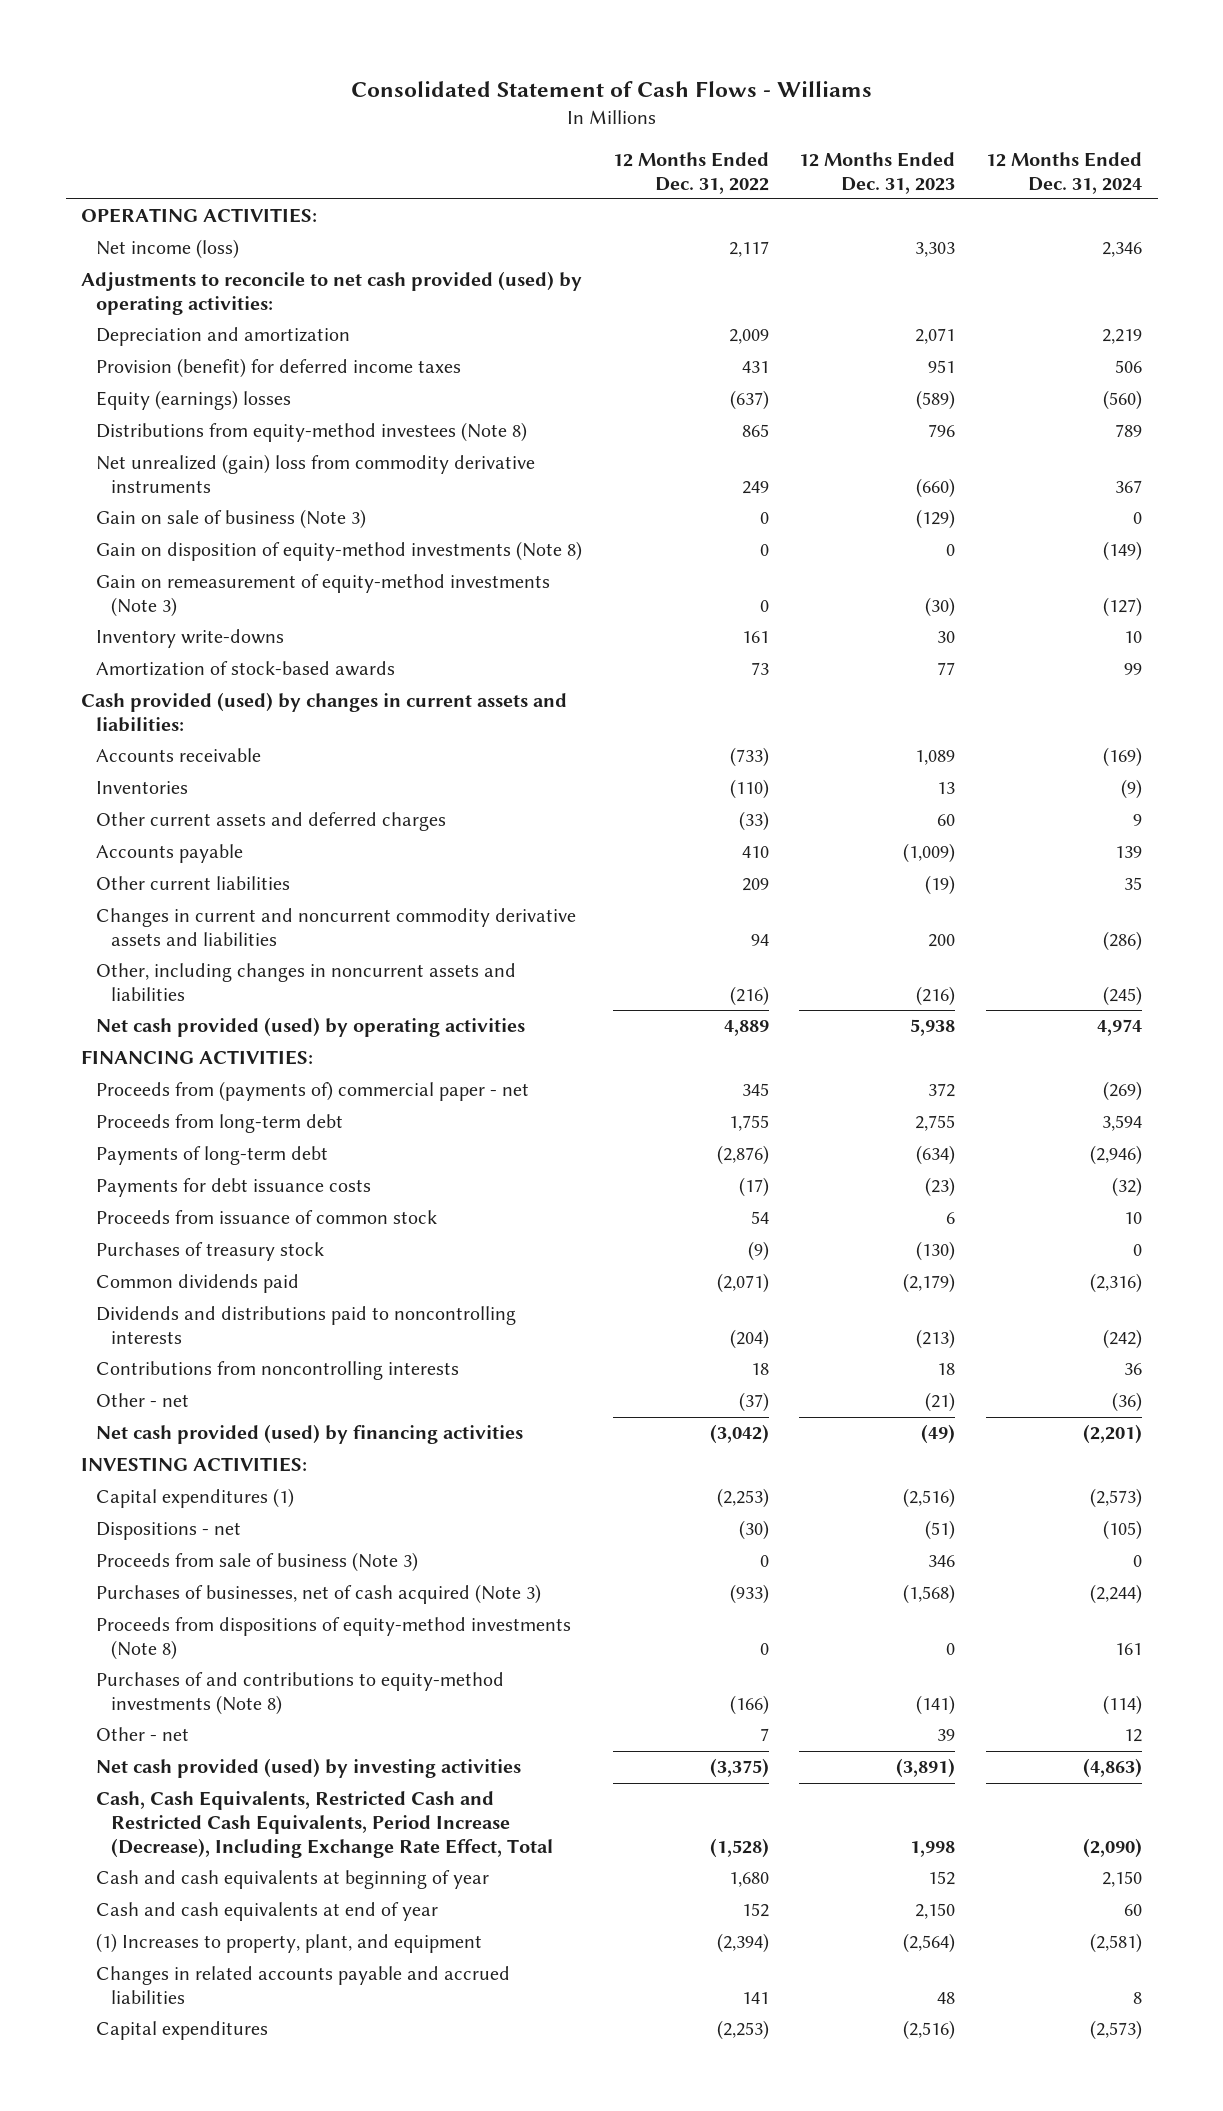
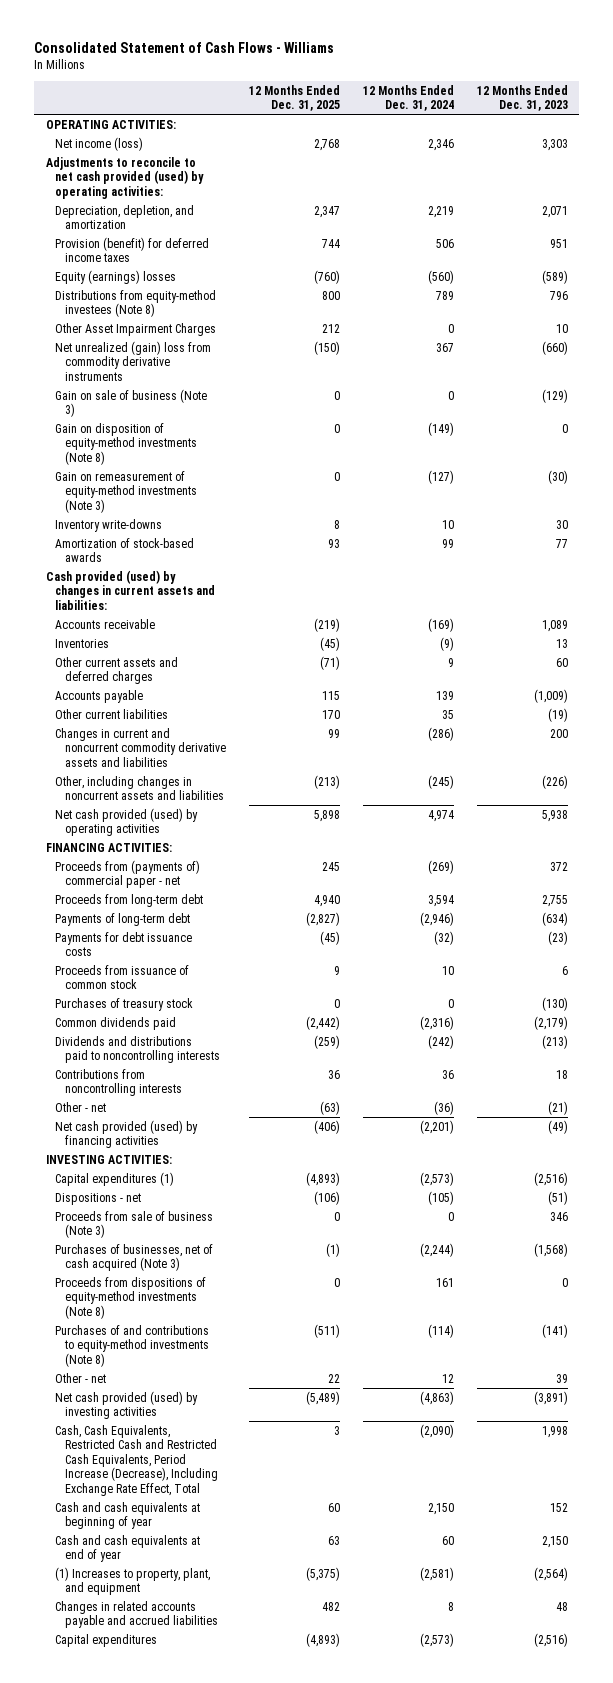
[612,151,769,194] 12 Months Ended Dec. 31, 2022 -> none
none -> [248,84,340,112] 12 Months Ended Dec. 31, 2025
[95,327,350,347] Depreciation and amortization -> [55,204,195,230] Depreciation, depletion, and amortization
none -> [55,322,217,336] Other Asset Impairment Charges
[916,986,956,1007] (216) -> [541,774,568,789] (226)

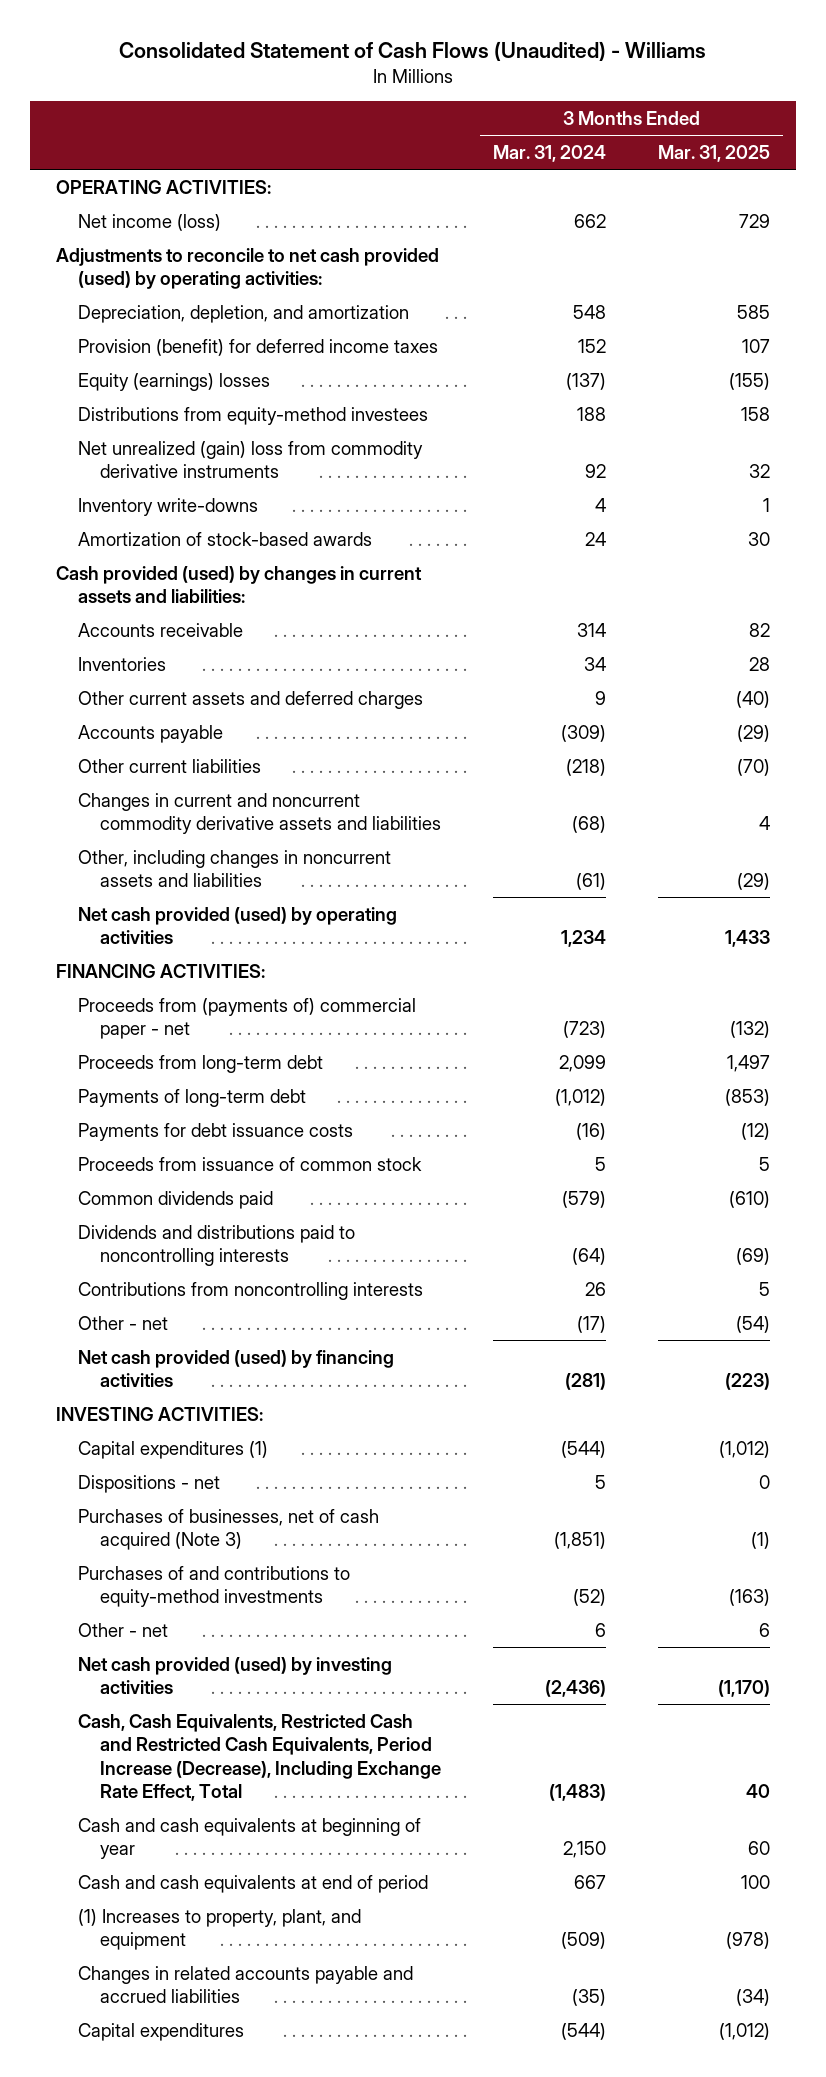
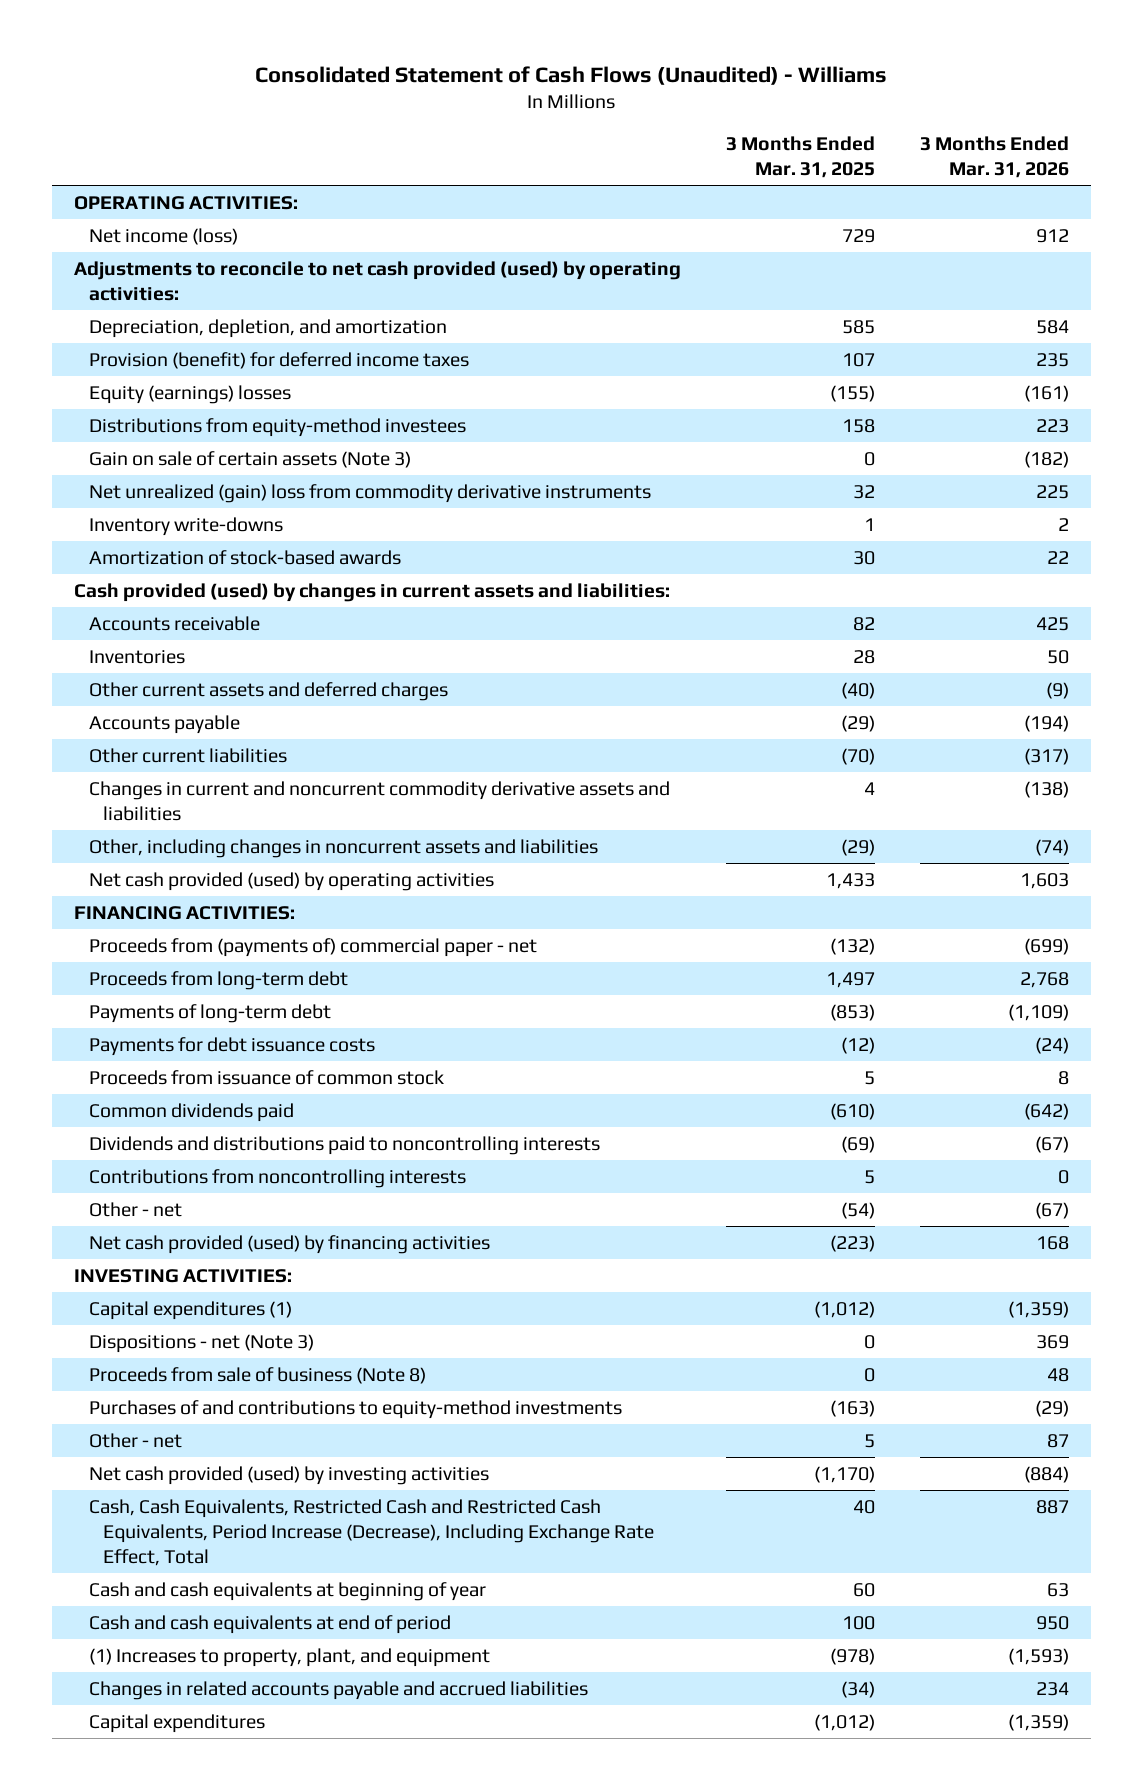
[493,144,607,162] Mar. 31, 2024 -> none
none -> [919,135,1069,178] 3 Months Ended Mar. 31, 2026
none -> [88,450,411,468] Gain on sale of certain assets (Note 3)
[77,1508,379,1551] Purchases of businesses, net of cash acquired (Note 3) -> none
[77,1474,220,1493] Dispositions - net -> [88,1333,314,1353] Dispositions - net (Note 3)
none -> [88,1366,426,1384] Proceeds from sale of business (Note 8)
[759,1622,771,1637] 6 -> [863,1433,875,1448] 5

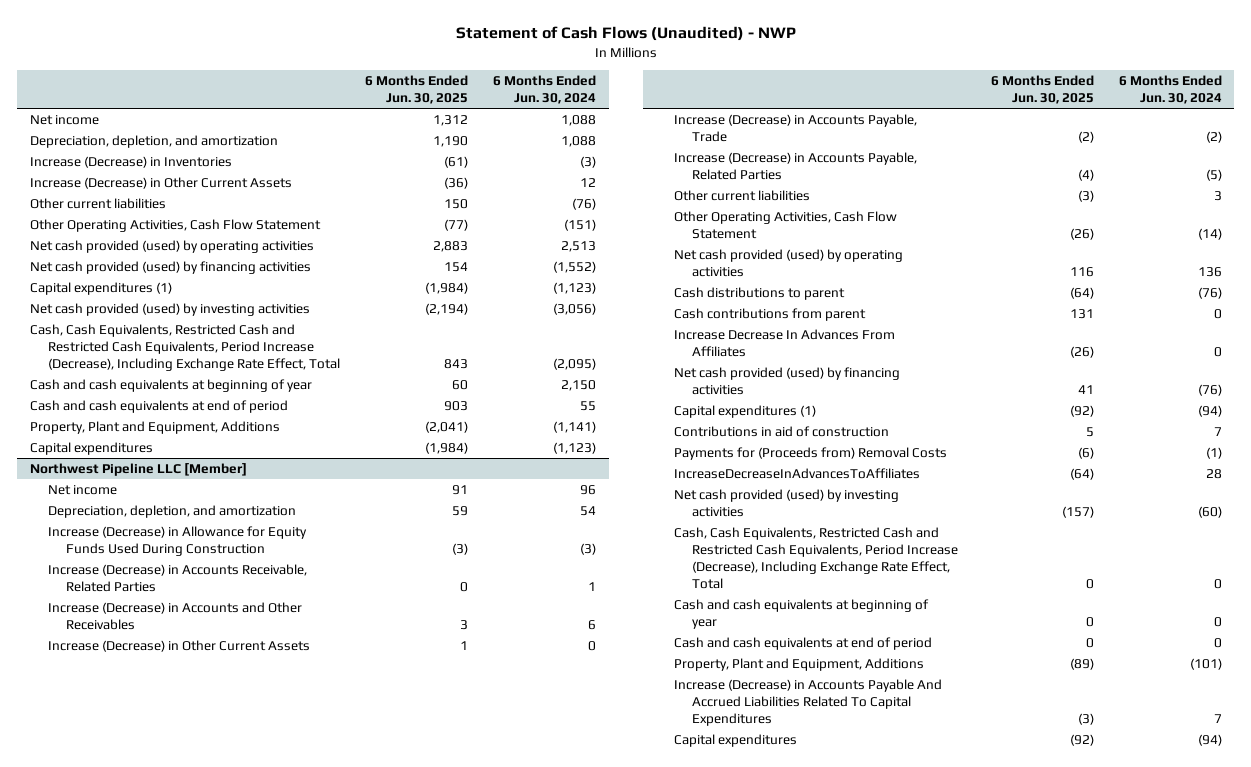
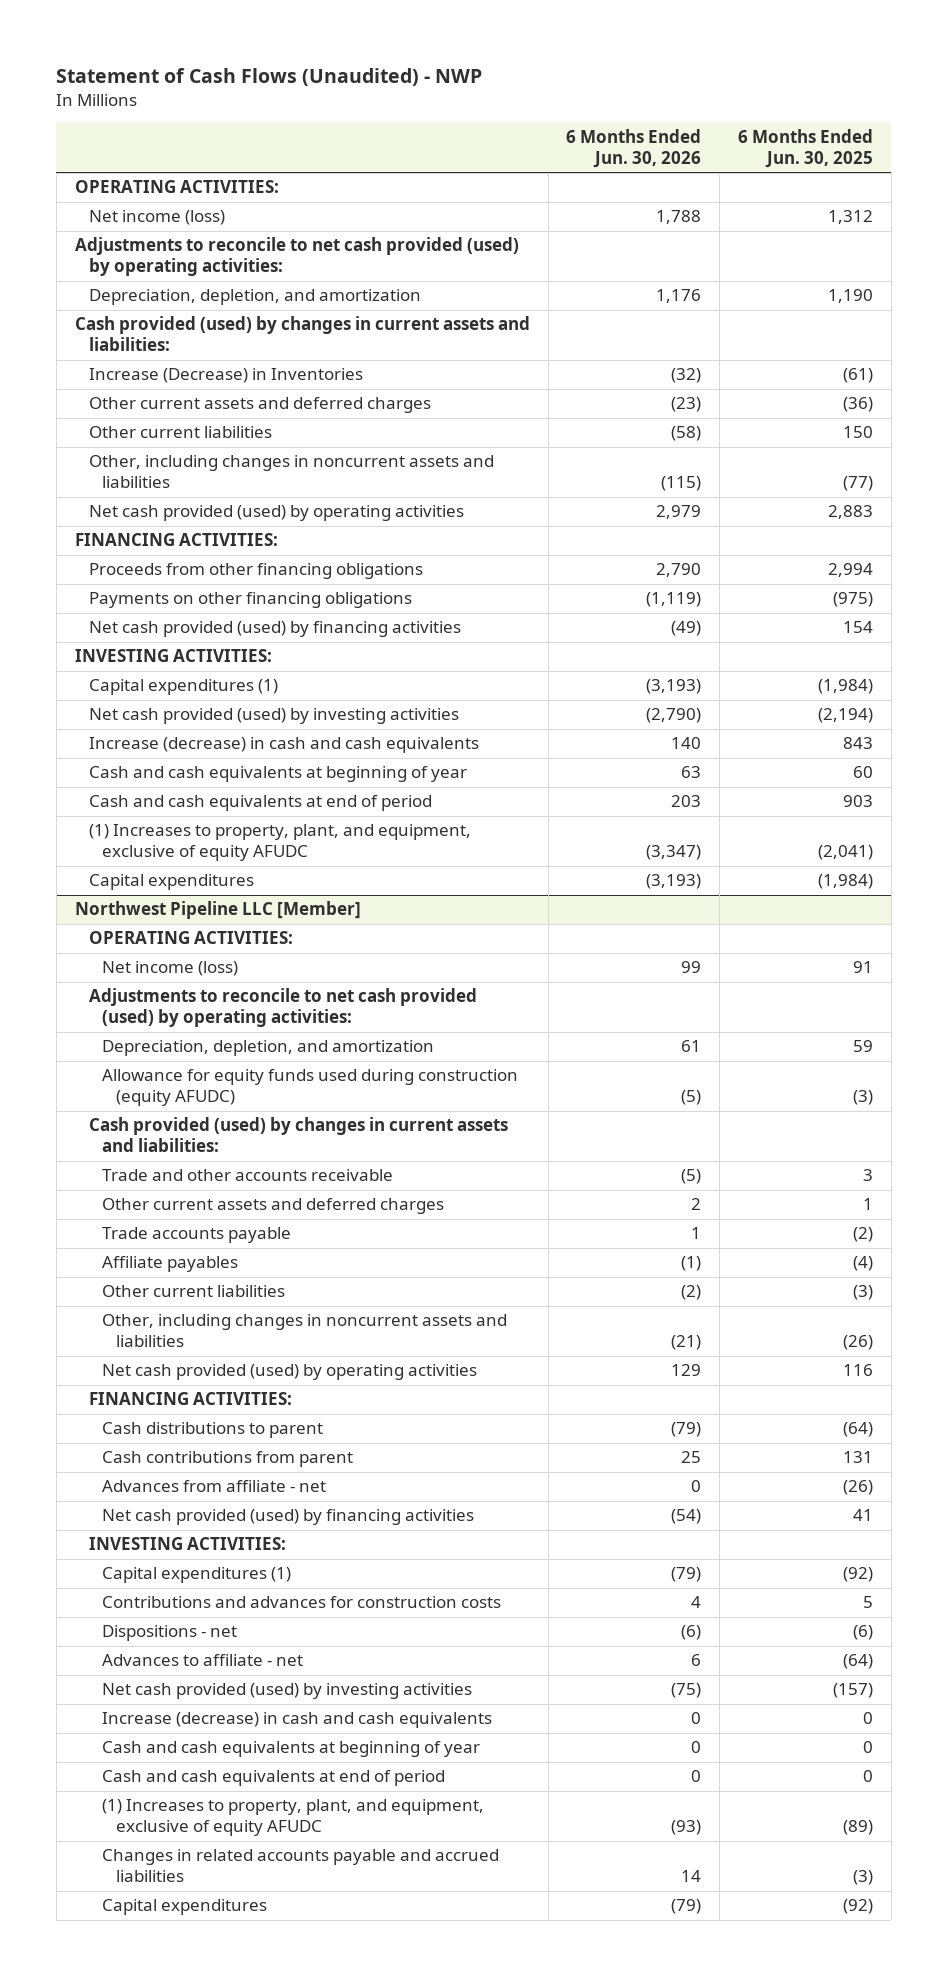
[492,75,596,105] 6 Months Ended Jun. 30, 2024 -> none
none -> [566,128,702,168] 6 Months Ended Jun. 30, 2026
none -> [74,180,279,194] OPERATING ACTIVITIES:
[29,114,99,125] Net income -> [88,210,225,226] Net income (loss)
none -> [74,237,519,277] Adjustments to reconcile to net cash provided (used) by operating activities:
none -> [74,316,530,352] Cash provided (used) by changes in current assets and liabilities:
[29,176,292,189] Increase (Decrease) in Other Current Assets -> [88,397,431,414] Other current assets and deferred charges
[29,218,321,232] Other Operating Activities, Cash Flow Statement -> [88,455,494,489] Other, including changes in noncurrent assets and liabilities
none -> [74,533,278,547] FINANCING ACTIVITIES:
none -> [88,563,423,580] Proceeds from other financing obligations
none -> [88,592,412,609] Payments on other financing obligations
none -> [74,649,272,663] INVESTING ACTIVITIES:
[29,323,340,372] Cash, Cash Equivalents, Restricted Cash and Restricted Cash Equivalents, Period Increase (Decrease), Including Exchange Rate Effect, Total -> [88,737,479,754] Increase (decrease) in cash and cash equivalents
[29,420,280,434] Property, Plant and Equipment, Additions -> [88,824,471,862] (1) Increases to property, plant, and equipment, exclusive of equity AFUDC
none -> [88,931,293,945] OPERATING ACTIVITIES:
[47,484,117,495] Net income -> [102,961,239,977] Net income (loss)
none -> [88,988,477,1028] Adjustments to reconcile to net cash provided (used) by operating activities:
[47,563,307,592] Increase (Decrease) in Accounts Receivable, Related Parties -> none
[47,525,307,556] Increase (Decrease) in Allowance for Equity Funds Used During Construction -> [102,1069,519,1107] Allowance for equity funds used during construction (equity AFUDC)
none -> [88,1117,508,1153] Cash provided (used) by changes in current assets and liabilities:
[47,601,302,630] Increase (Decrease) in Accounts and Other Receivables -> [102,1169,394,1182] Trade and other accounts receivable
[47,639,310,652] Increase (Decrease) in Other Current Assets -> [102,1198,445,1215] Other current assets and deferred charges
[673,113,917,142] Increase (Decrease) in Accounts Payable, Trade -> [102,1227,292,1244] Trade accounts payable
[673,151,917,180] Increase (Decrease) in Accounts Payable, Related Parties -> [102,1256,239,1273] Affiliate payables
[673,210,897,239] Other Operating Activities, Cash Flow Statement -> [102,1314,508,1348] Other, including changes in noncurrent assets and liabilities
none -> [88,1392,292,1406] FINANCING ACTIVITIES:
[673,328,895,357] Increase Decrease In Advances From Affiliates -> [102,1480,327,1493] Advances from affiliate - net
none -> [88,1537,286,1551] INVESTING ACTIVITIES:
[673,425,889,437] Contributions in aid of construction -> [102,1596,502,1609] Contributions and advances for construction costs
[673,446,947,460] Payments for (Proceeds from) Removal Costs -> [102,1625,238,1642] Dispositions - net
[673,467,920,479] IncreaseDecreaseInAdvancesToAffiliates -> [102,1654,304,1667] Advances to affiliate - net
[673,526,958,590] Cash, Cash Equivalents, Restricted Cash and Restricted Cash Equivalents, Period Increase (Decrease), Including Exchange Rate Effect, Total -> [102,1712,493,1729] Increase (decrease) in cash and cash equivalents
[673,657,924,671] Property, Plant and Equipment, Additions -> [102,1799,485,1837] (1) Increases to property, plant, and equipment, exclusive of equity AFUDC
[673,678,942,727] Increase (Decrease) in Accounts Payable And Accrued Liabilities Related To Capital Expenditures -> [102,1849,500,1883] Changes in related accounts payable and accrued liabilities

